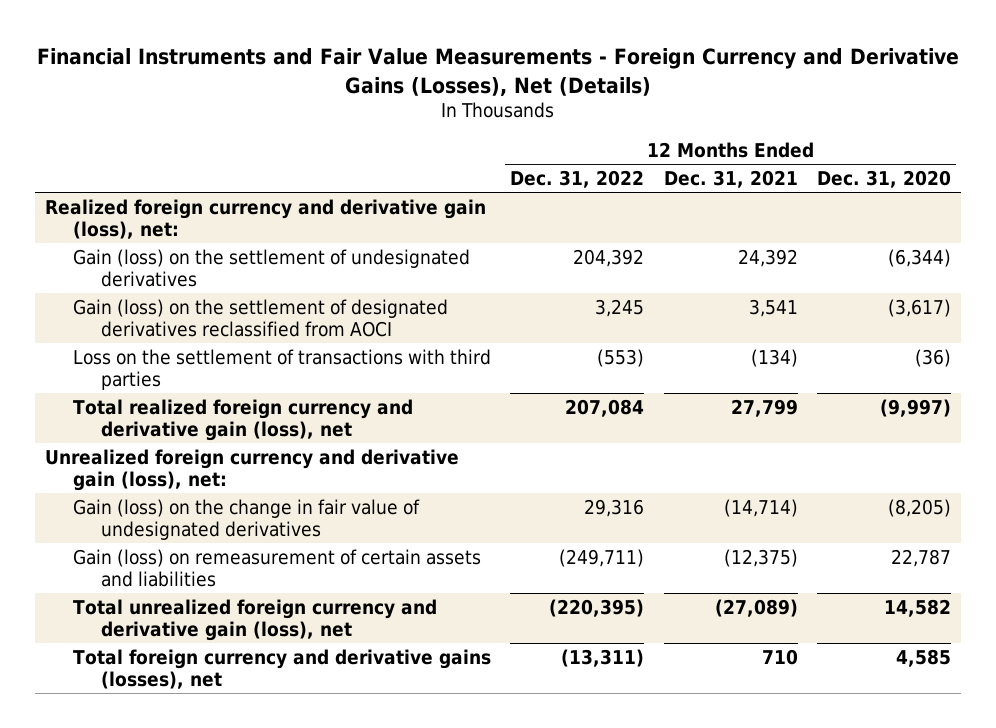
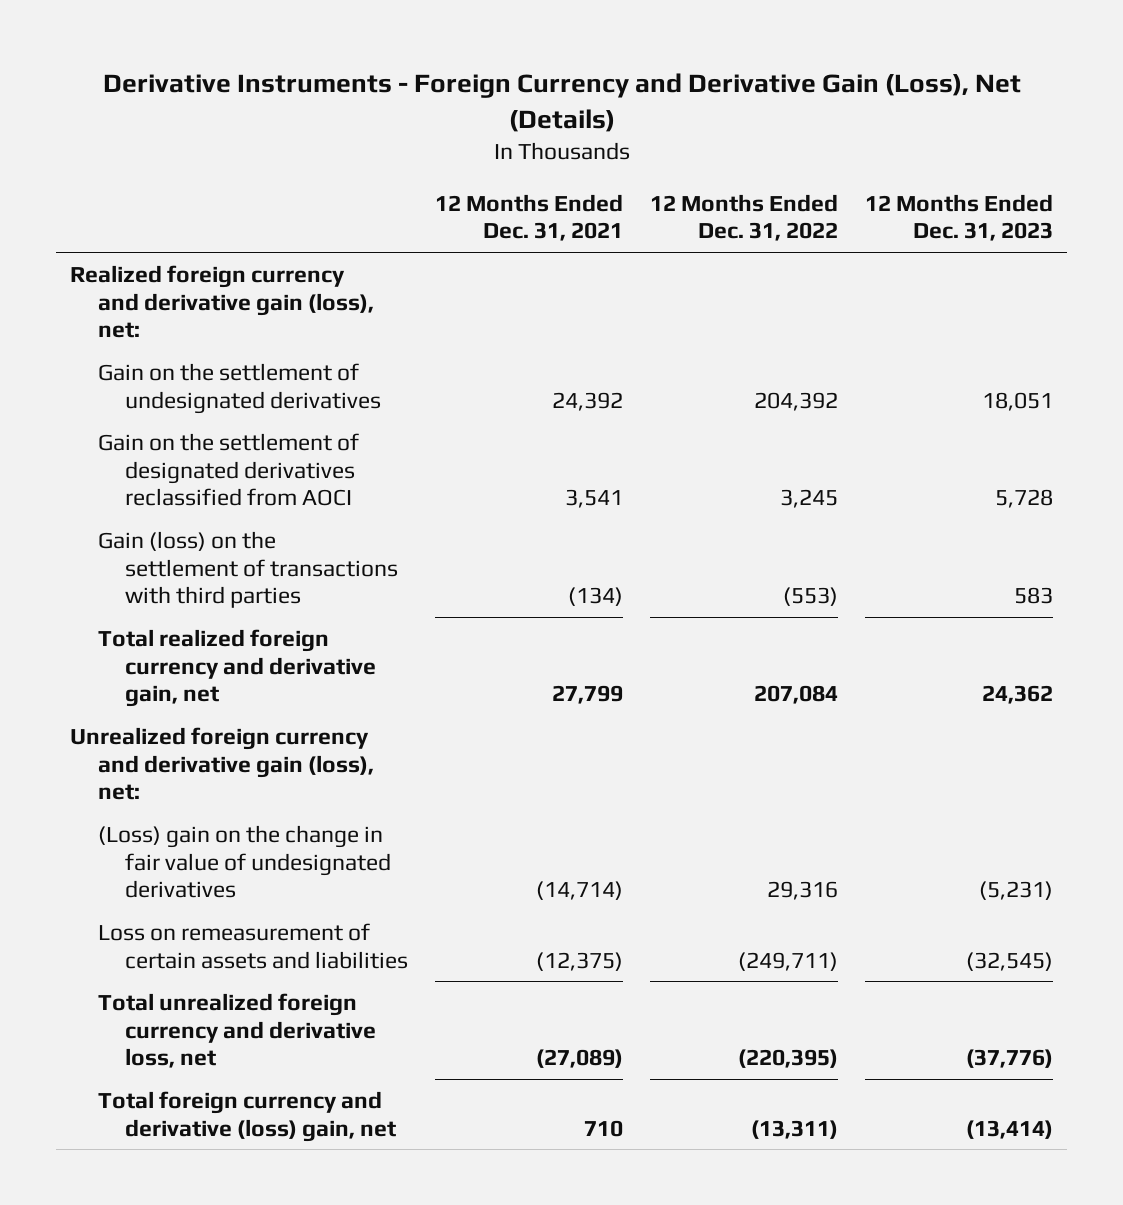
[37,47,960,96] Financial Instruments and Fair Value Measurements - Foreign Currency and Derivative Gains (Losses), Net (Details) -> [102,73,1021,132] Derivative Instruments - Foreign Currency and Derivative Gain (Loss), Net (Details)
[817,169,952,188] Dec. 31, 2020 -> none
none -> [865,193,1054,242] 12 Months Ended Dec. 31, 2023
[72,248,470,287] Gain (loss) on the settlement of undesignated derivatives -> [97,362,382,414] Gain on the settlement of undesignated derivatives
[72,298,448,337] Gain (loss) on the settlement of designated derivatives reclassified from AOCI -> [97,432,359,507] Gain on the settlement of designated derivatives reclassified from AOCI
[72,348,491,390] Loss on the settlement of transactions with third parties -> [97,530,399,609] Gain (loss) on the settlement of transactions with third parties
[72,398,413,441] Total realized foreign currency and derivative gain (loss), net -> [97,628,377,708] Total realized foreign currency and derivative gain, net
[72,498,420,540] Gain (loss) on the change in fair value of undesignated derivatives -> [97,824,392,899] (Loss) gain on the change in fair value of undesignated derivatives
[72,548,481,587] Gain (loss) on remeasurement of certain assets and liabilities -> [97,922,409,969] Loss on remeasurement of certain assets and liabilities
[72,598,437,641] Total unrealized foreign currency and derivative gain (loss), net -> [97,992,377,1069] Total unrealized foreign currency and derivative loss, net
[72,648,491,689] Total foreign currency and derivative gains (losses), net -> [97,1090,397,1142] Total foreign currency and derivative (loss) gain, net

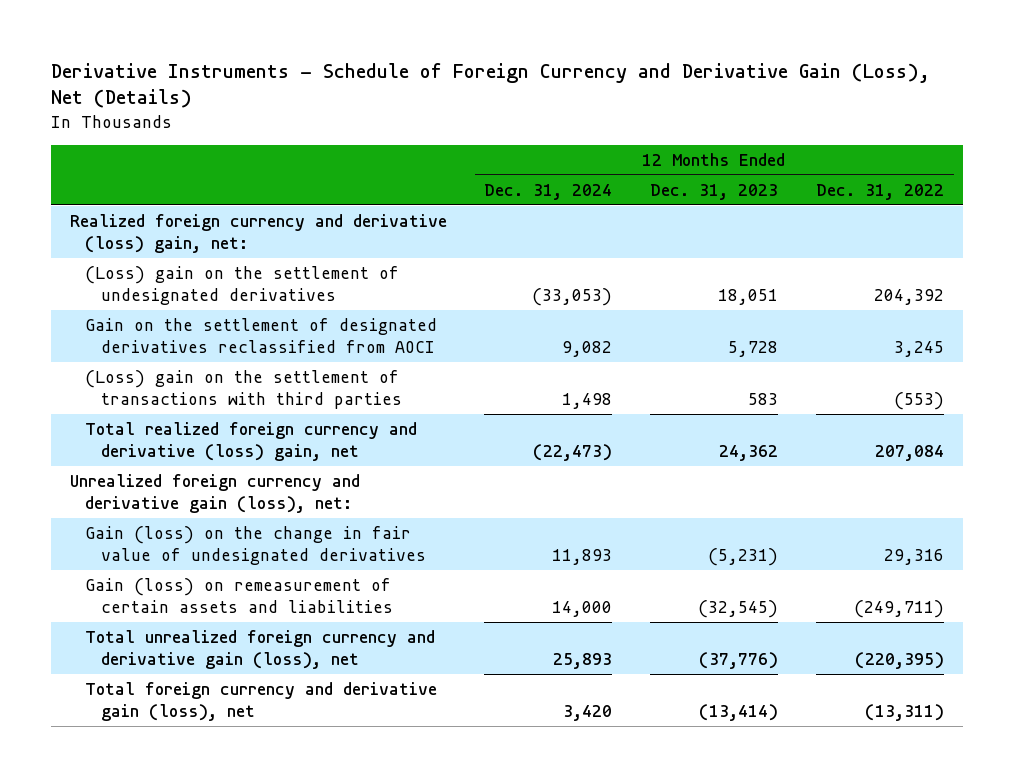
[102,73,1021,132] Derivative Instruments - Foreign Currency and Derivative Gain (Loss), Net (Details) -> [50,62,930,109] Derivative Instruments - Schedule of Foreign Currency and Derivative Gain (Loss), Net (Details)
[435,193,624,242] 12 Months Ended Dec. 31, 2021 -> none
none -> [484,183,613,200] Dec. 31, 2024
[69,264,374,339] Realized foreign currency and derivative gain (loss), net: -> [69,213,447,254] Realized foreign currency and derivative (loss) gain, net:
[97,362,382,414] Gain on the settlement of undesignated derivatives -> [85,265,400,306] (Loss) gain on the settlement of undesignated derivatives
[97,530,399,609] Gain (loss) on the settlement of transactions with third parties -> [85,369,402,410] (Loss) gain on the settlement of transactions with third parties
[97,628,377,708] Total realized foreign currency and derivative gain, net -> [85,421,418,462] Total realized foreign currency and derivative (loss) gain, net
[97,824,392,899] (Loss) gain on the change in fair value of undesignated derivatives -> [85,525,426,566] Gain (loss) on the change in fair value of undesignated derivatives
[97,922,409,969] Loss on remeasurement of certain assets and liabilities -> [85,577,393,614] Gain (loss) on remeasurement of certain assets and liabilities
[97,992,377,1069] Total unrealized foreign currency and derivative loss, net -> [85,629,436,670] Total unrealized foreign currency and derivative gain (loss), net
[97,1090,397,1142] Total foreign currency and derivative (loss) gain, net -> [85,681,438,722] Total foreign currency and derivative gain (loss), net

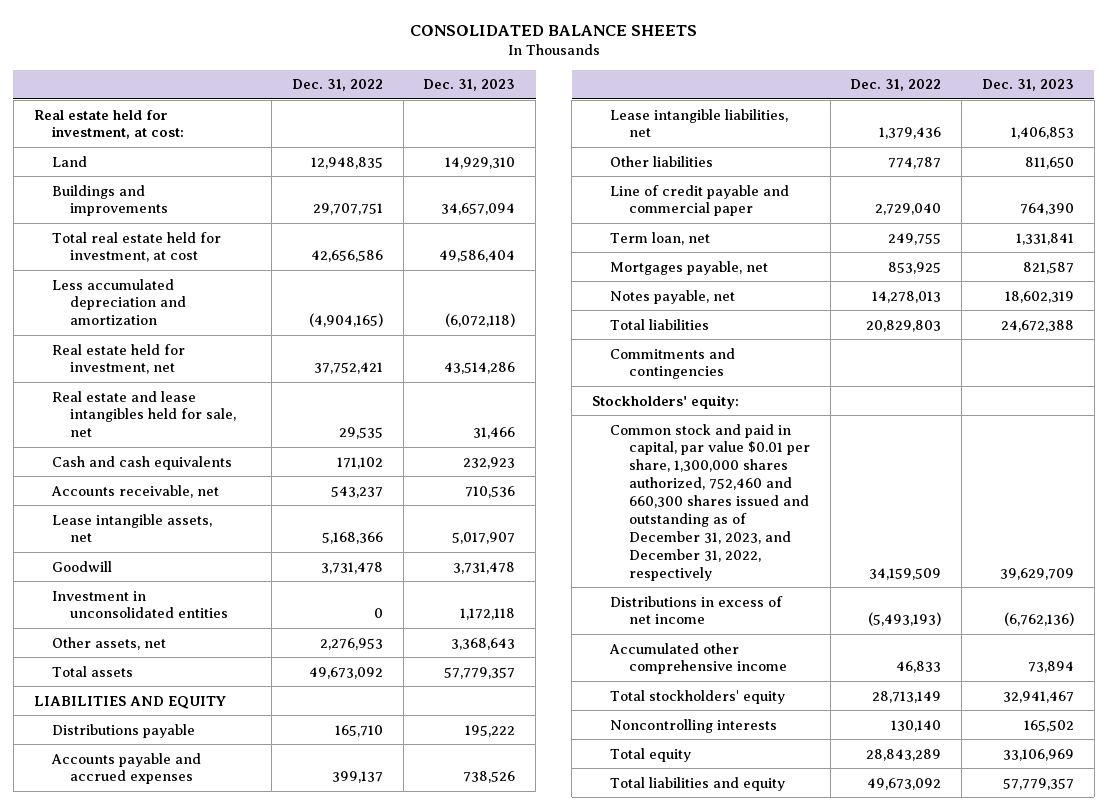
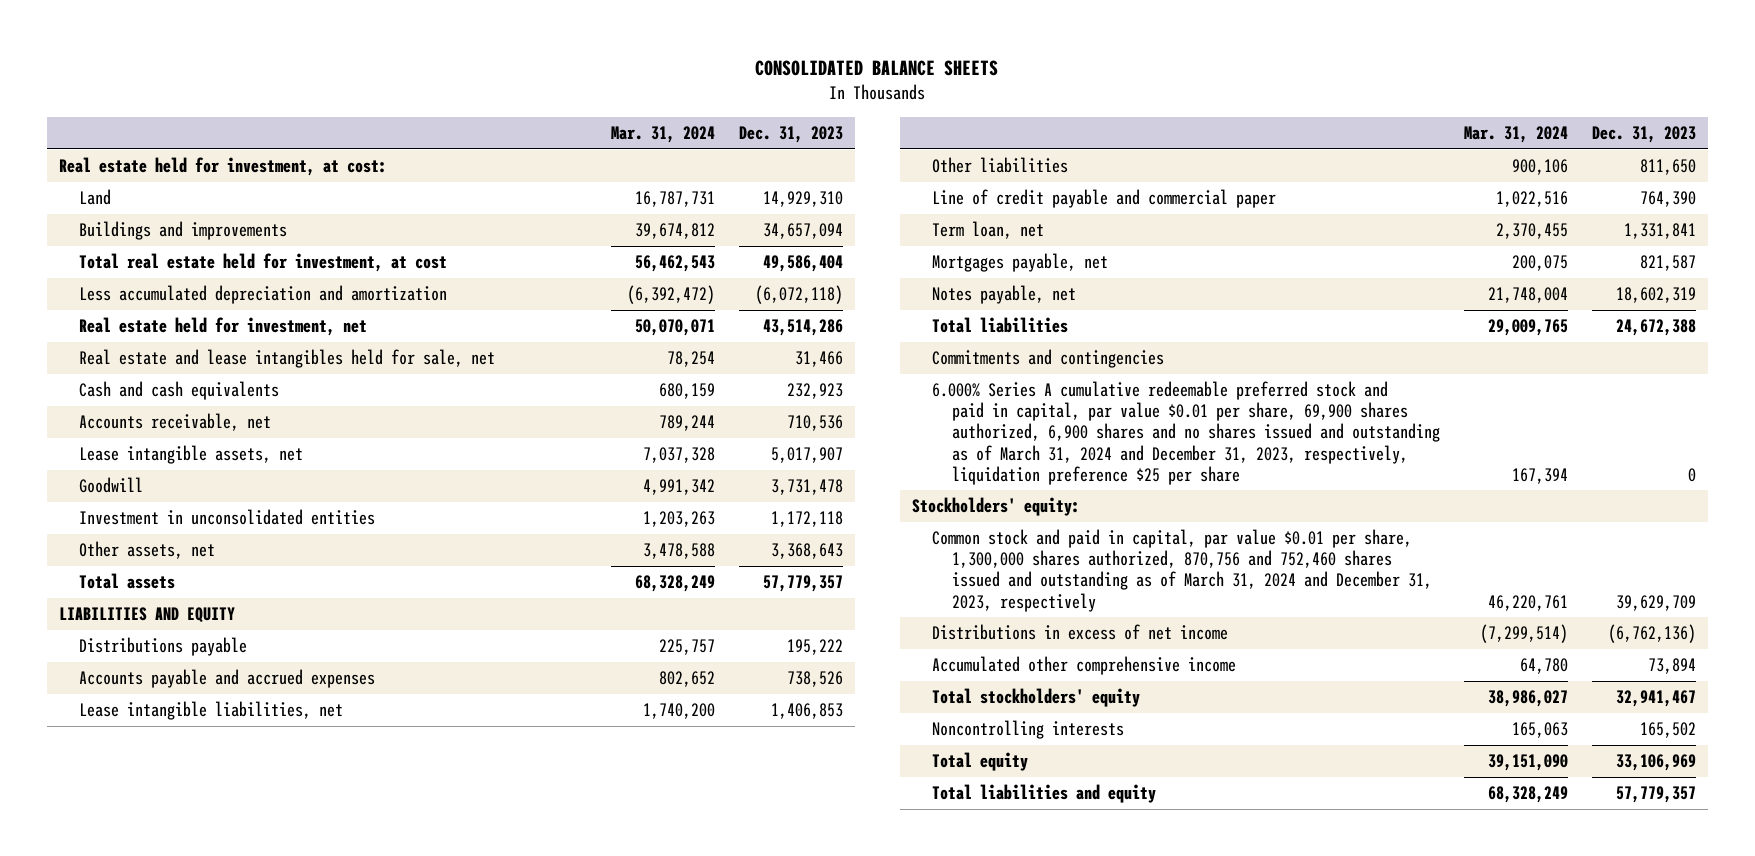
[291,79,383,92] Dec. 31, 2022 -> none
none -> [610,126,715,144] Mar. 31, 2024
none -> [931,381,1440,485] 6.000% Series A cumulative redeemable preferred stock and paid in capital, par value $0.01 per share, 69,900 shares authorized, 6,900 shares and no shares issued and outstanding as of March 31, 2024 and December 31, 2023, respectively, liquidation preference $25 per share
[610,423,810,581] Common stock and paid in capital, par value $0.01 per share, 1,300,000 shares authorized, 752,460 and 660,300 shares issued and outstanding as of December 31, 2023, and December 31, 2022, respectively -> [931,529,1432,612] Common stock and paid in capital, par value $0.01 per share, 1,300,000 shares authorized, 870,756 and 752,460 shares issued and outstanding as of March 31, 2024 and December 31, 2023, respectively

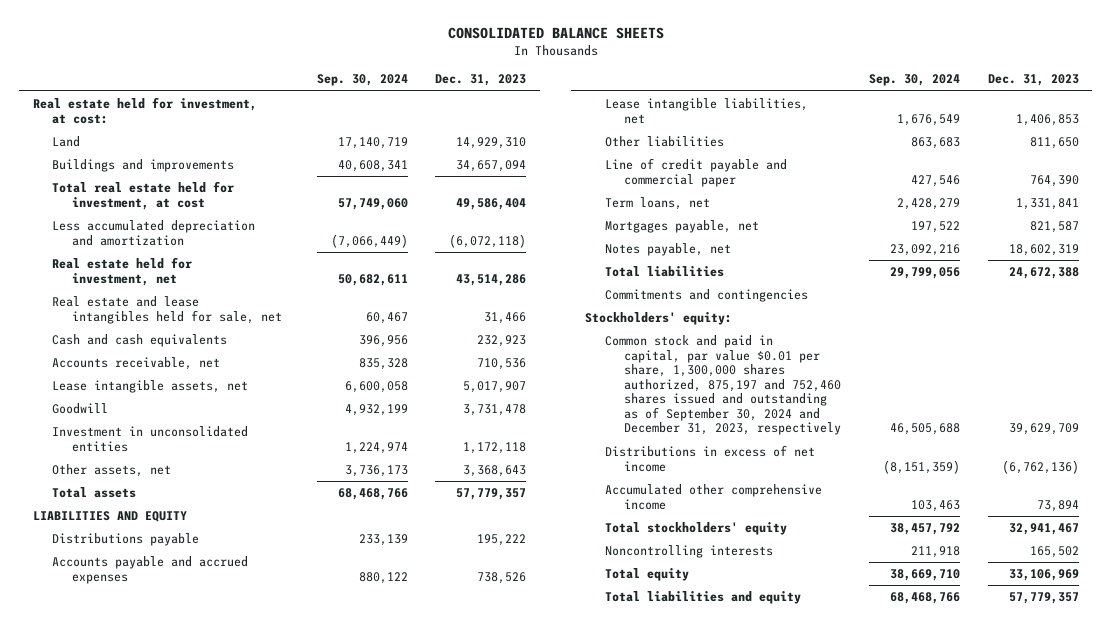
[610,126,715,144] Mar. 31, 2024 -> none
none -> [316,74,408,87] Sep. 30, 2024
[931,221,1044,240] Term loan, net -> [604,197,710,211] Term loans, net
[931,381,1440,485] 6.000% Series A cumulative redeemable preferred stock and paid in capital, par value $0.01 per share, 69,900 shares authorized, 6,900 shares and no shares issued and outstanding as of March 31, 2024 and December 31, 2023, respectively, liquidation preference $25 per share -> none
[931,529,1432,612] Common stock and paid in capital, par value $0.01 per share, 1,300,000 shares authorized, 870,756 and 752,460 shares issued and outstanding as of March 31, 2024 and December 31, 2023, respectively -> [604,335,842,436] Common stock and paid in capital, par value $0.01 per share, 1,300,000 shares authorized, 875,197 and 752,460 shares issued and outstanding as of September 30, 2024 and December 31, 2023, respectively

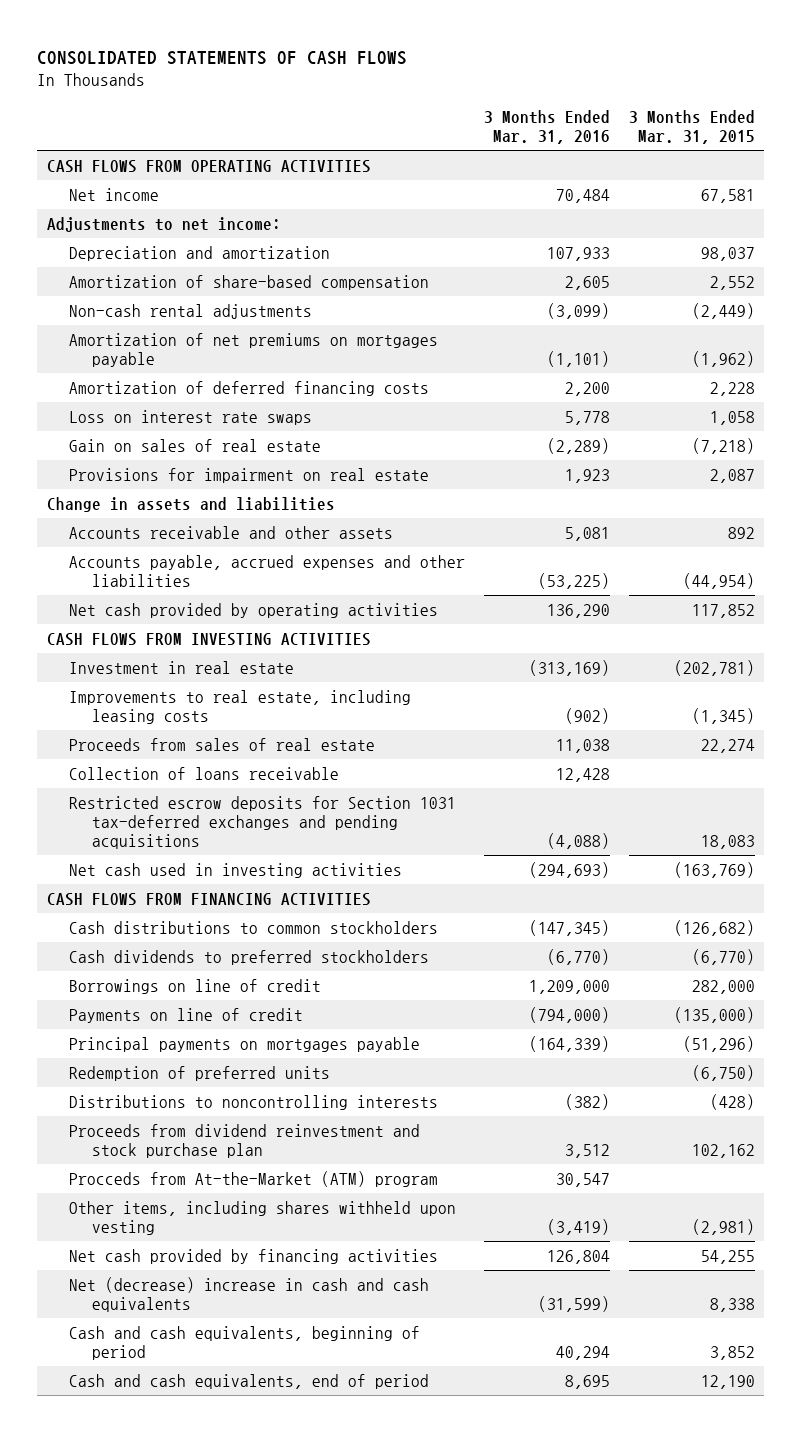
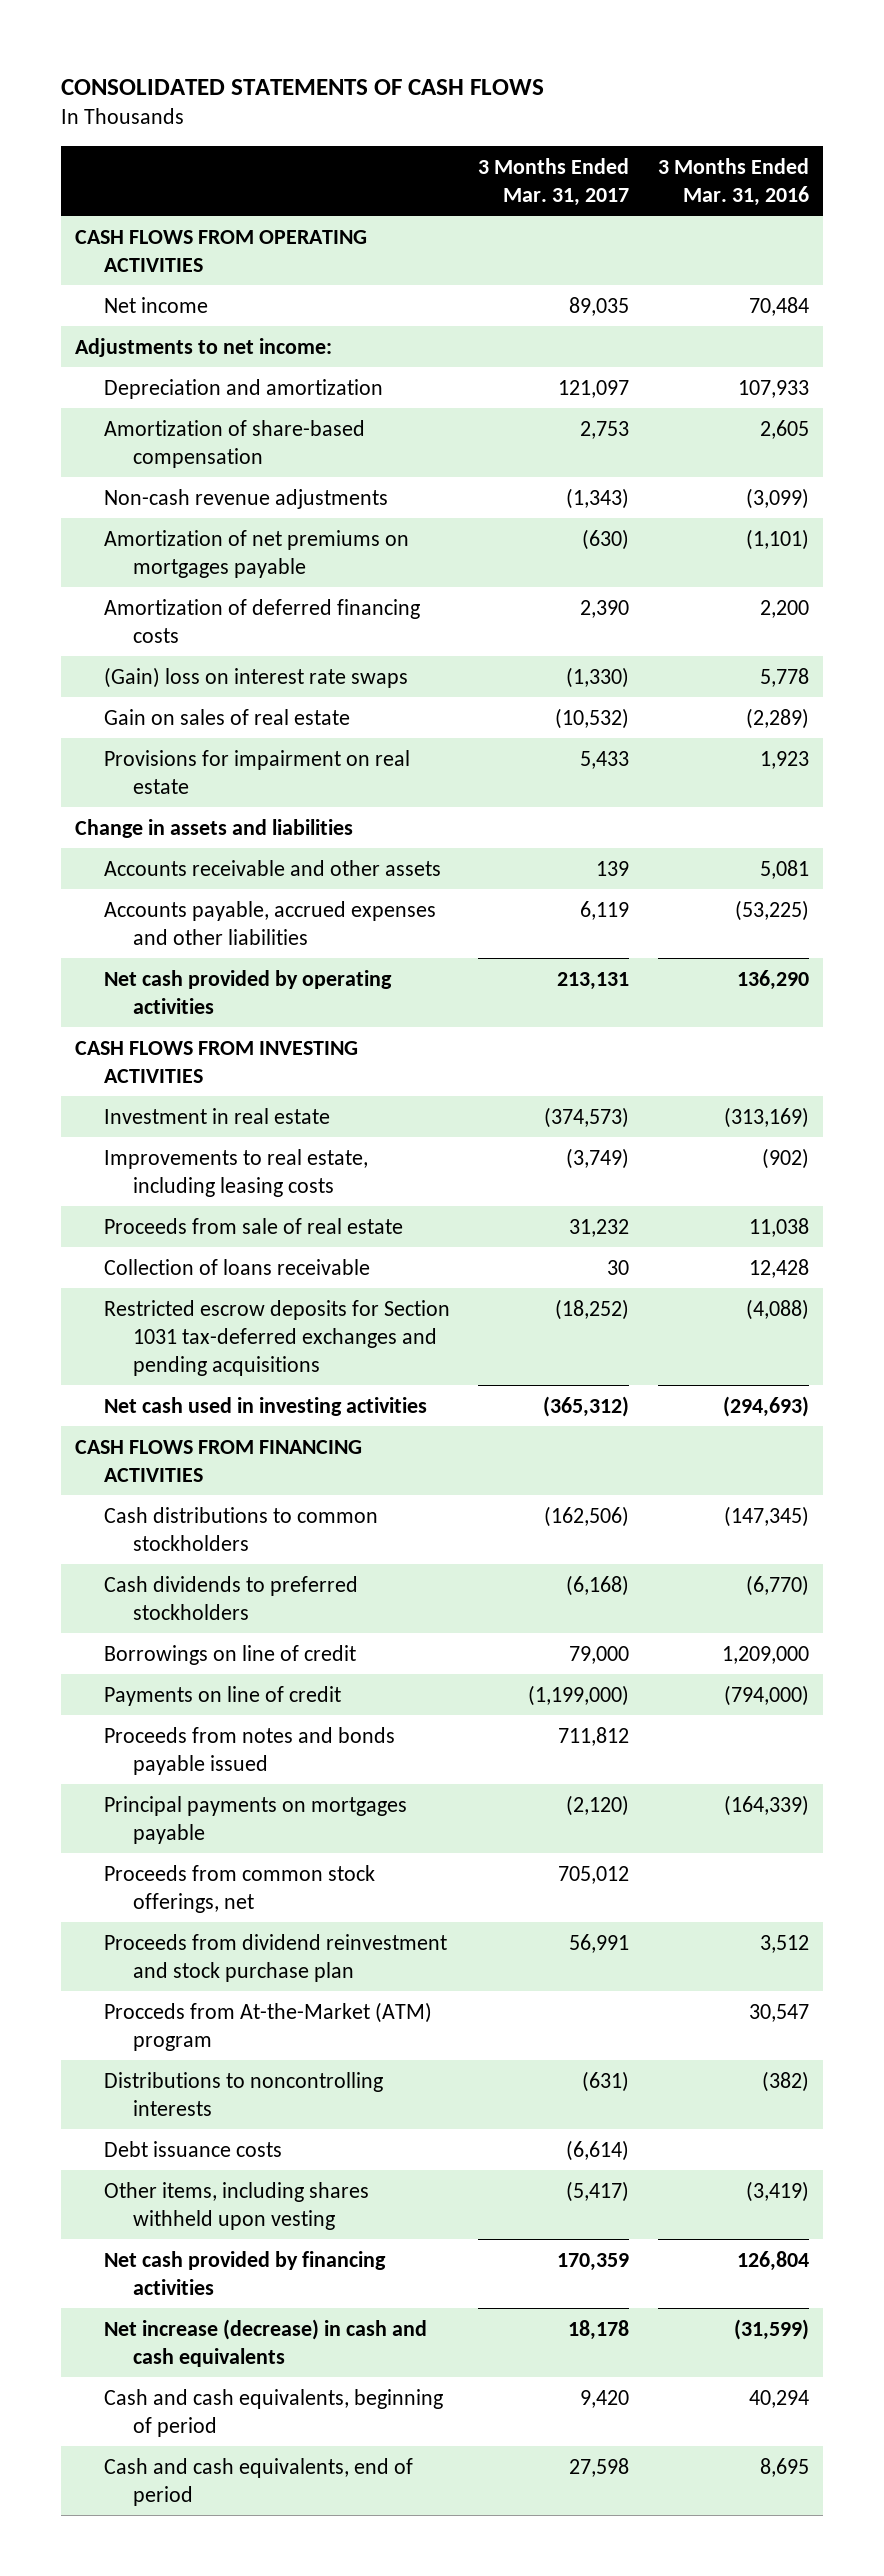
[628,109,755,144] 3 Months Ended Mar. 31, 2015 -> none
none -> [478,157,630,206] 3 Months Ended Mar. 31, 2017
[69,303,313,319] Non-cash rental adjustments -> [103,488,388,509] Non-cash revenue adjustments
[69,409,313,425] Loss on interest rate swaps -> [103,666,408,688] (Gain) loss on interest rate swaps
[69,737,376,751] Proceeds from sales of real estate -> [103,1217,403,1234] Proceeds from sale of real estate
none -> [103,1726,395,1775] Proceeds from notes and bonds payable issued
[69,1065,331,1081] Redemption of preferred units -> none
none -> [103,1864,375,1913] Proceeds from common stock offerings, net
[69,1094,439,1110] Distributions to noncontrolling interests -> [103,2071,383,2116] Distributions to noncontrolling interests
none -> [103,2140,282,2157] Debt issuance costs
[69,1276,430,1312] Net (decrease) increase in cash and cash equivalents -> [103,2318,427,2367] Net increase (decrease) in cash and cash equivalents

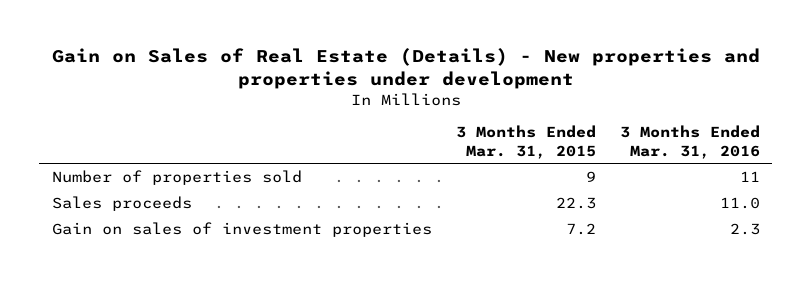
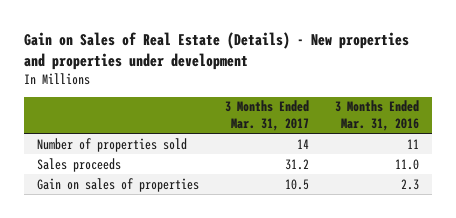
[455,125,596,159] 3 Months Ended Mar. 31, 2015 -> none
none -> [225,100,310,131] 3 Months Ended Mar. 31, 2017
[51,221,432,237] Gain on sales of investment properties -> [37,177,200,192] Gain on sales of properties

